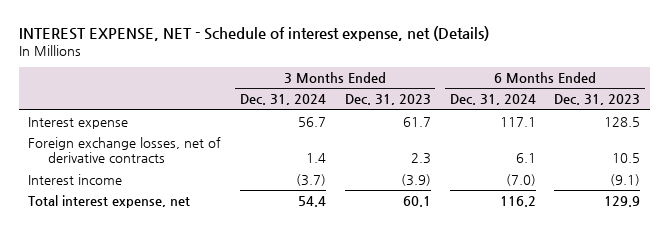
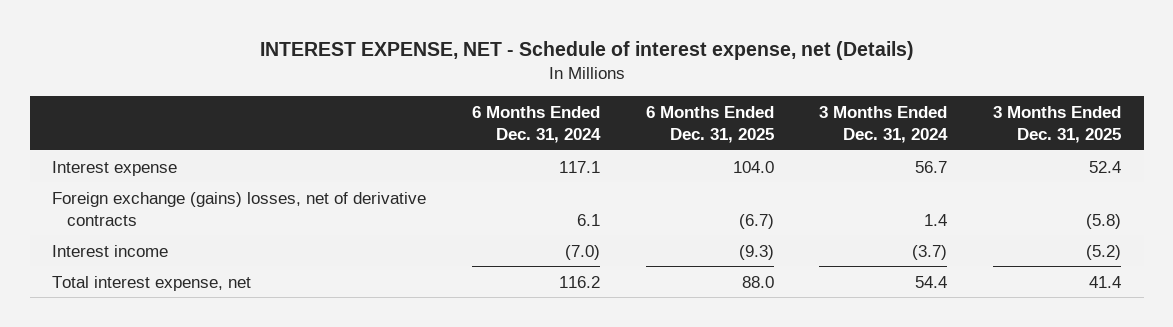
[344,94,431,106] Dec. 31, 2023 -> none
[554,94,641,106] Dec. 31, 2023 -> none
none -> [645,105,774,143] 6 Months Ended Dec. 31, 2025
none -> [992,105,1121,143] 3 Months Ended Dec. 31, 2025
[28,136,222,164] Foreign exchange losses, net of derivative contracts -> [52,191,427,226] Foreign exchange (gains) losses, net of derivative contracts

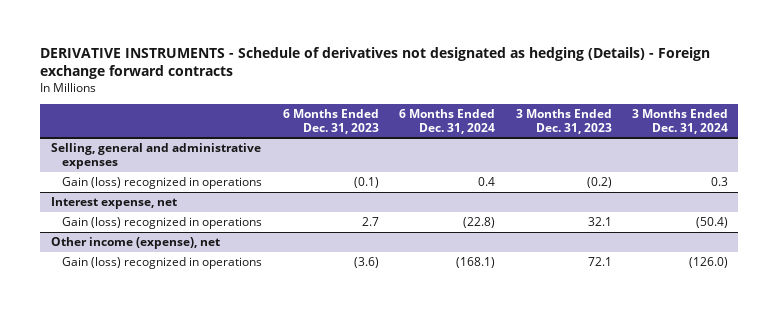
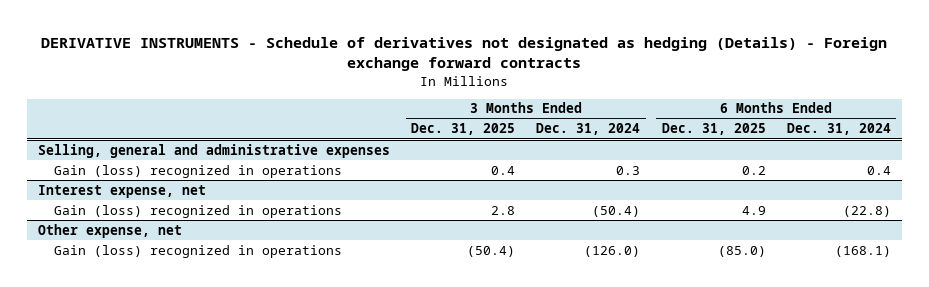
[282,108,379,134] 6 Months Ended Dec. 31, 2023 -> none
[515,108,612,134] 3 Months Ended Dec. 31, 2023 -> none
none -> [411,123,516,136] Dec. 31, 2025
none -> [661,123,766,136] Dec. 31, 2025
[50,237,220,250] Other income (expense), net -> [37,223,182,238] Other expense, net

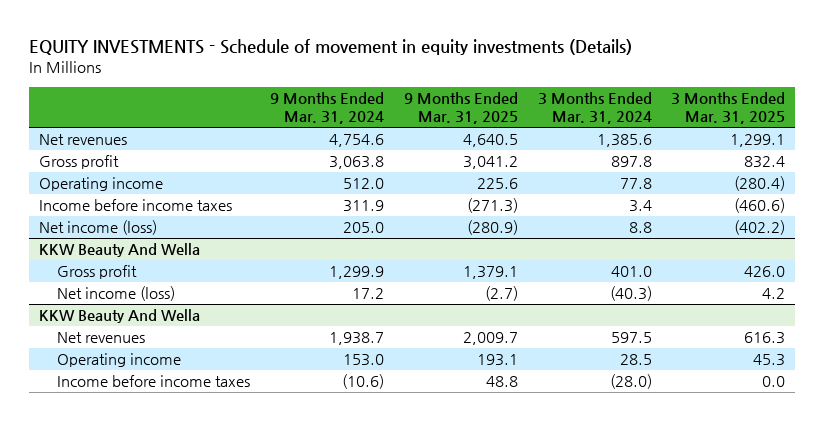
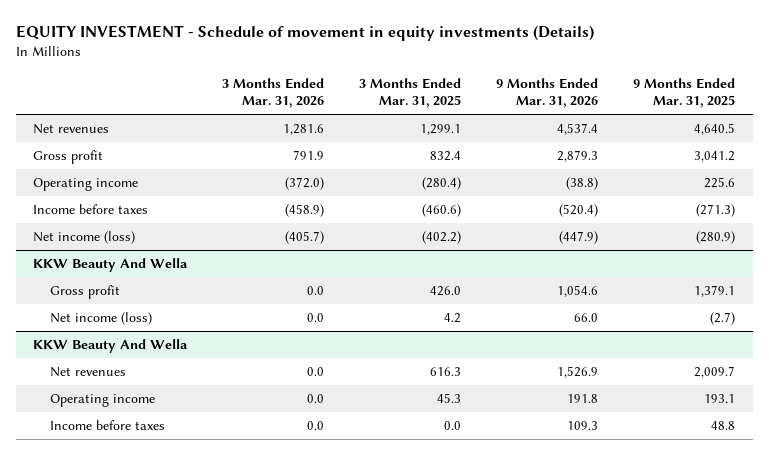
[29,39,633,56] EQUITY INVESTMENTS - Schedule of movement in equity investments (Details) -> [15,25,594,42] EQUITY INVESTMENT - Schedule of movement in equity investments (Details)
[270,91,385,125] 9 Months Ended Mar. 31, 2024 -> none
[537,91,652,125] 3 Months Ended Mar. 31, 2024 -> none
none -> [222,77,325,109] 3 Months Ended Mar. 31, 2026
none -> [496,77,599,109] 9 Months Ended Mar. 31, 2026
[39,199,233,212] Income before income taxes -> [33,203,149,214] Income before taxes
[57,375,251,388] Income before income taxes -> [49,419,165,430] Income before taxes

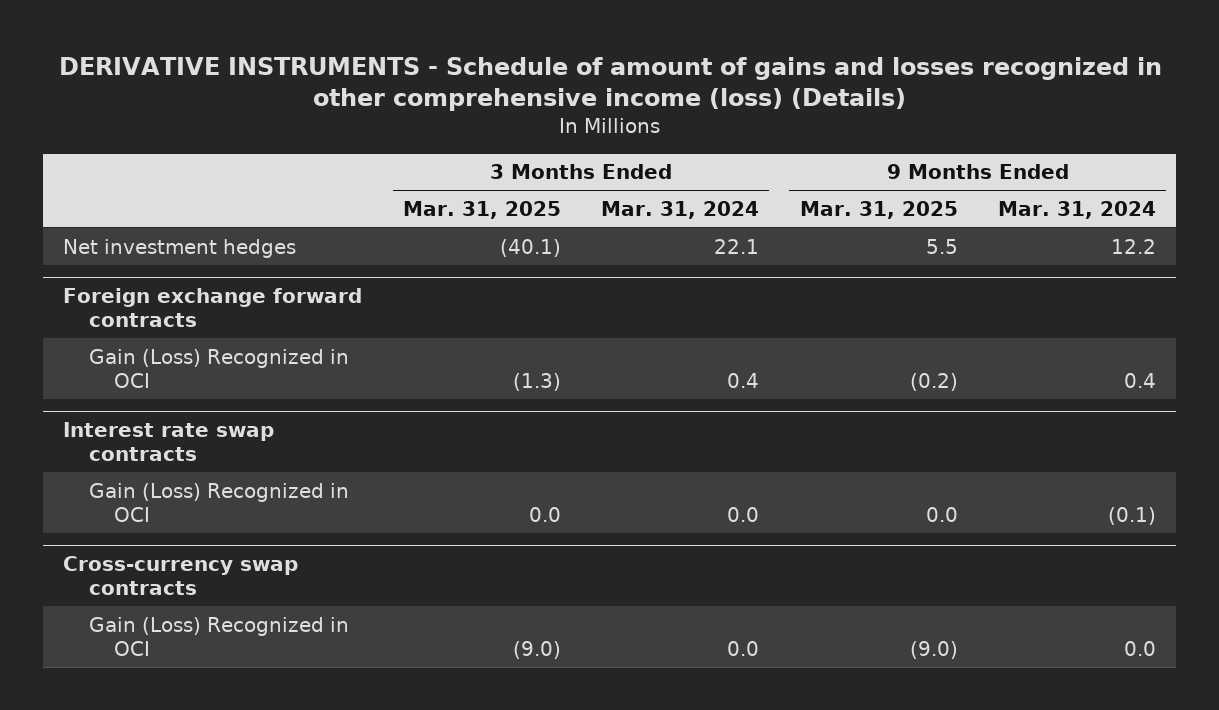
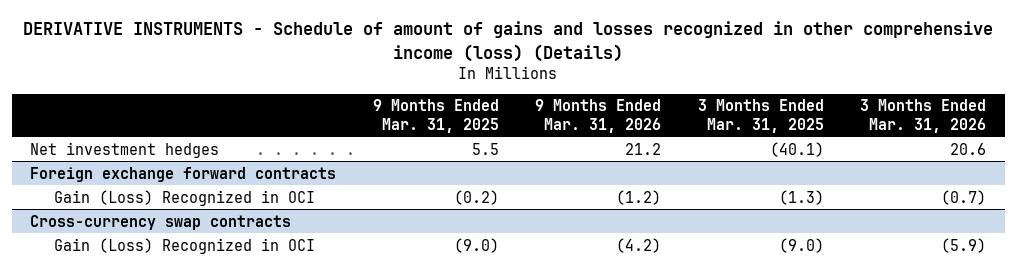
[601,200,760,219] Mar. 31, 2024 -> none
[997,200,1156,219] Mar. 31, 2024 -> none
none -> [535,99,662,133] 9 Months Ended Mar. 31, 2026
none -> [860,99,987,133] 3 Months Ended Mar. 31, 2026
[63,421,275,462] Interest rate swap contracts -> none
[88,482,349,522] Gain (Loss) Recognized in OCI -> none

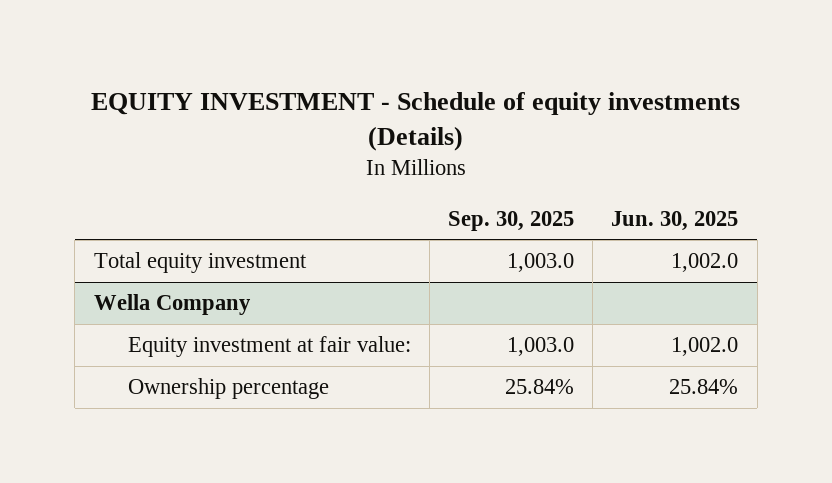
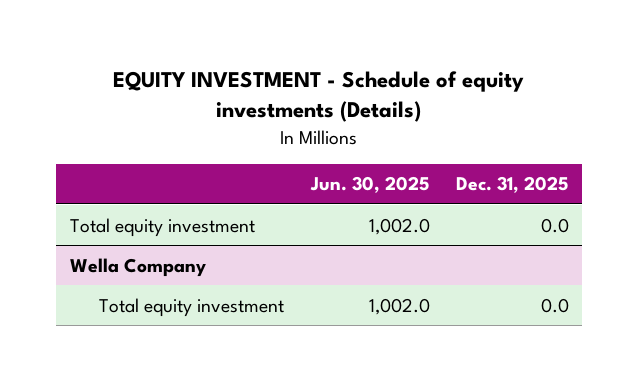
[448,211,575,232] Sep. 30, 2025 -> none
none -> [456,176,570,194] Dec. 31, 2025
[127,378,329,400] Ownership percentage -> none
[127,336,411,358] Equity investment at fair value: -> [99,297,285,317] Total equity investment

